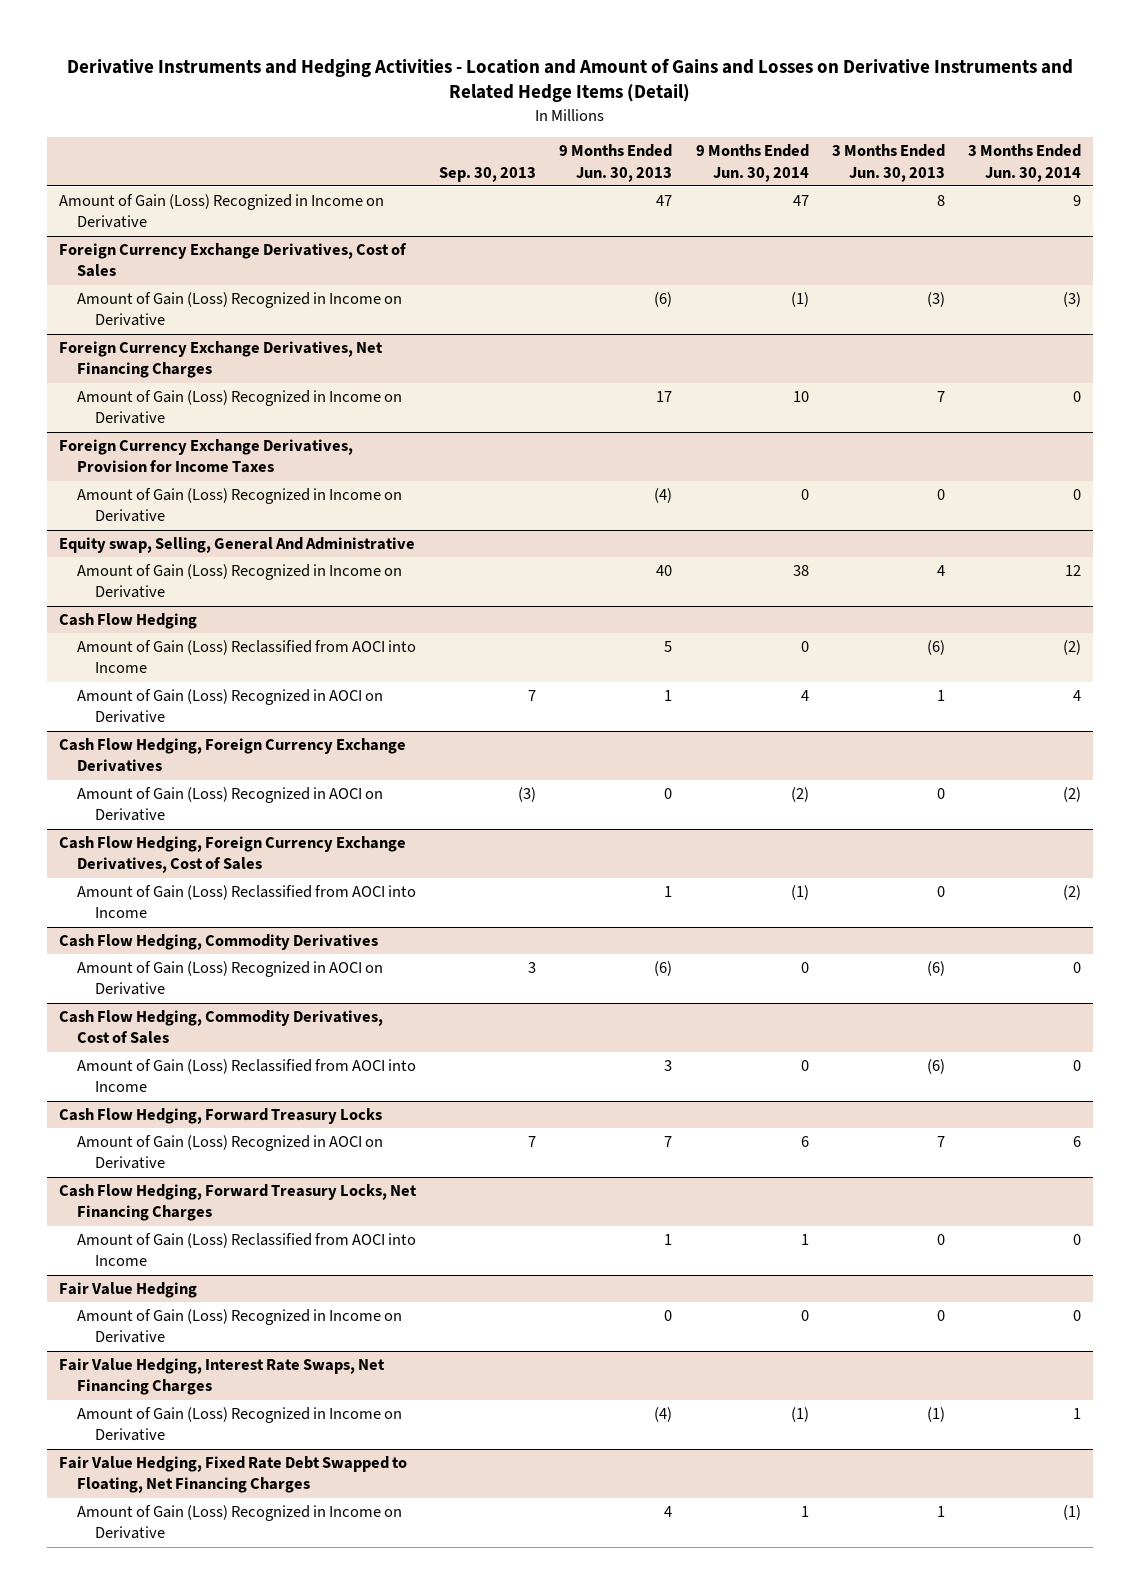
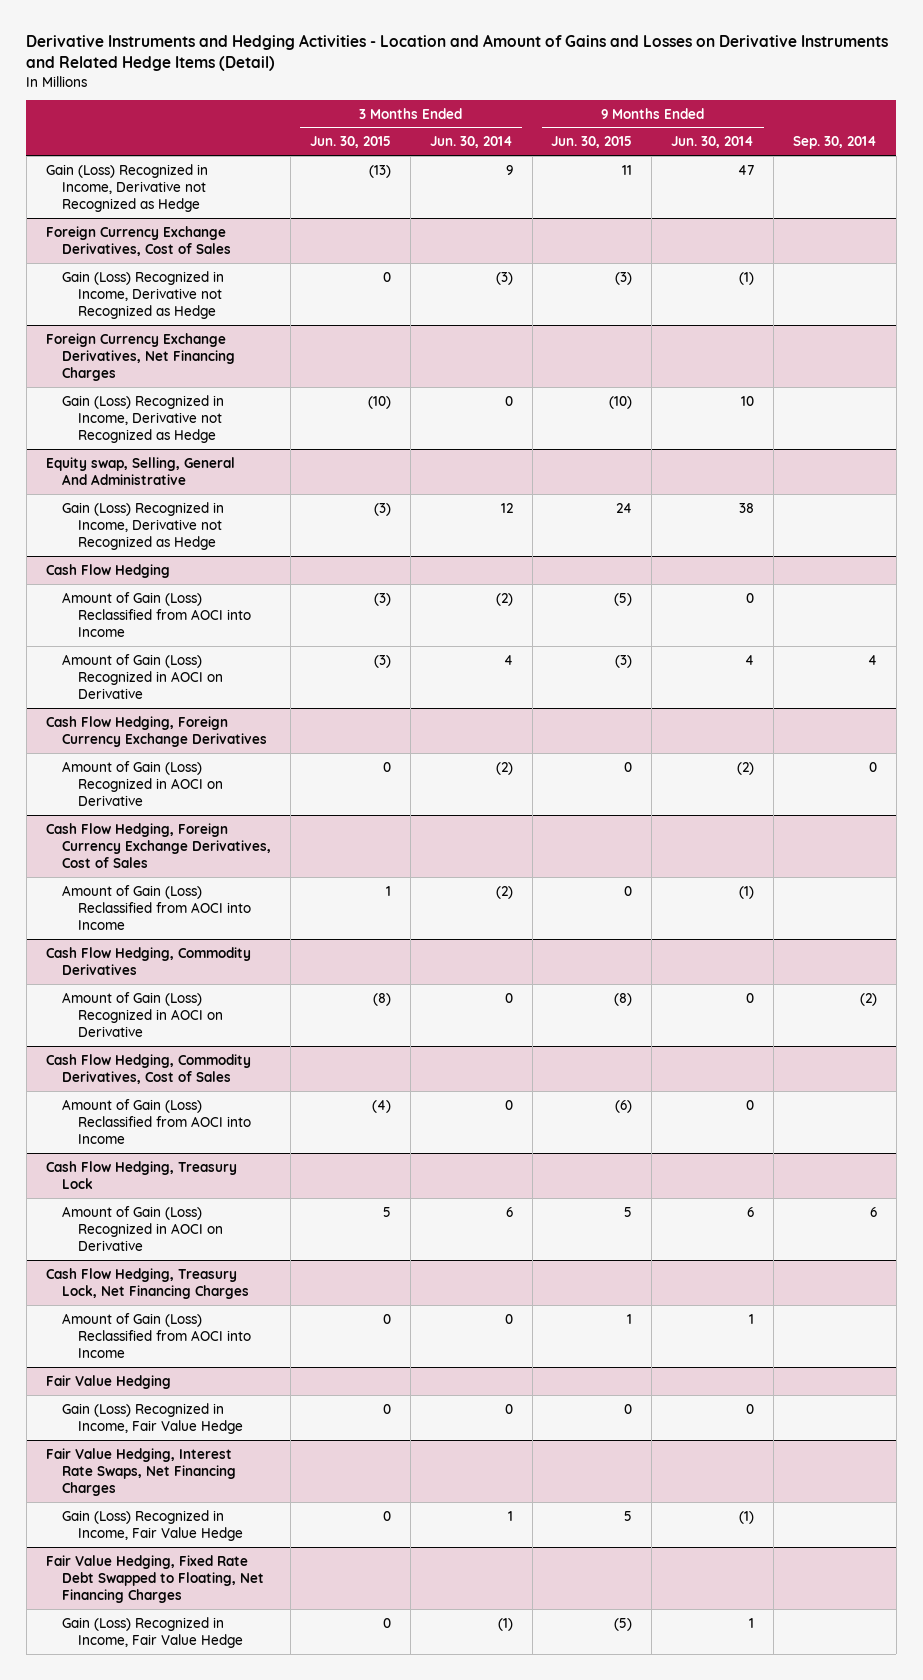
[438,166,536,182] Sep. 30, 2013 -> none
[559,144,673,182] 9 Months Ended Jun. 30, 2013 -> none
[831,144,945,182] 3 Months Ended Jun. 30, 2013 -> none
none -> [309,136,391,149] Jun. 30, 2015
none -> [551,136,633,149] Jun. 30, 2015
none -> [792,136,877,150] Sep. 30, 2014
[58,194,384,229] Amount of Gain (Loss) Recognized in Income on Derivative -> [45,163,208,213] Gain (Loss) Recognized in Income, Derivative not Recognized as Hedge
[76,292,402,327] Amount of Gain (Loss) Recognized in Income on Derivative -> [62,270,225,320] Gain (Loss) Recognized in Income, Derivative not Recognized as Hedge
[58,439,353,474] Foreign Currency Exchange Derivatives, Provision for Income Taxes -> none
[76,488,402,523] Amount of Gain (Loss) Recognized in Income on Derivative -> none
[76,390,402,425] Amount of Gain (Loss) Recognized in Income on Derivative -> [62,394,225,444] Gain (Loss) Recognized in Income, Derivative not Recognized as Hedge
[76,564,402,599] Amount of Gain (Loss) Recognized in Income on Derivative -> [62,501,225,551] Gain (Loss) Recognized in Income, Derivative not Recognized as Hedge
[58,1108,382,1125] Cash Flow Hedging, Forward Treasury Locks -> [45,1160,237,1189] Cash Flow Hedging, Treasury Lock
[58,1184,417,1222] Cash Flow Hedging, Forward Treasury Locks, Net Financing Charges -> [45,1267,250,1299] Cash Flow Hedging, Treasury Lock, Net Financing Charges
[76,1309,402,1344] Amount of Gain (Loss) Recognized in Income on Derivative -> [62,1402,244,1434] Gain (Loss) Recognized in Income, Fair Value Hedge
[76,1407,402,1442] Amount of Gain (Loss) Recognized in Income on Derivative -> [62,1509,244,1541] Gain (Loss) Recognized in Income, Fair Value Hedge
[76,1505,402,1540] Amount of Gain (Loss) Recognized in Income on Derivative -> [62,1616,244,1648] Gain (Loss) Recognized in Income, Fair Value Hedge

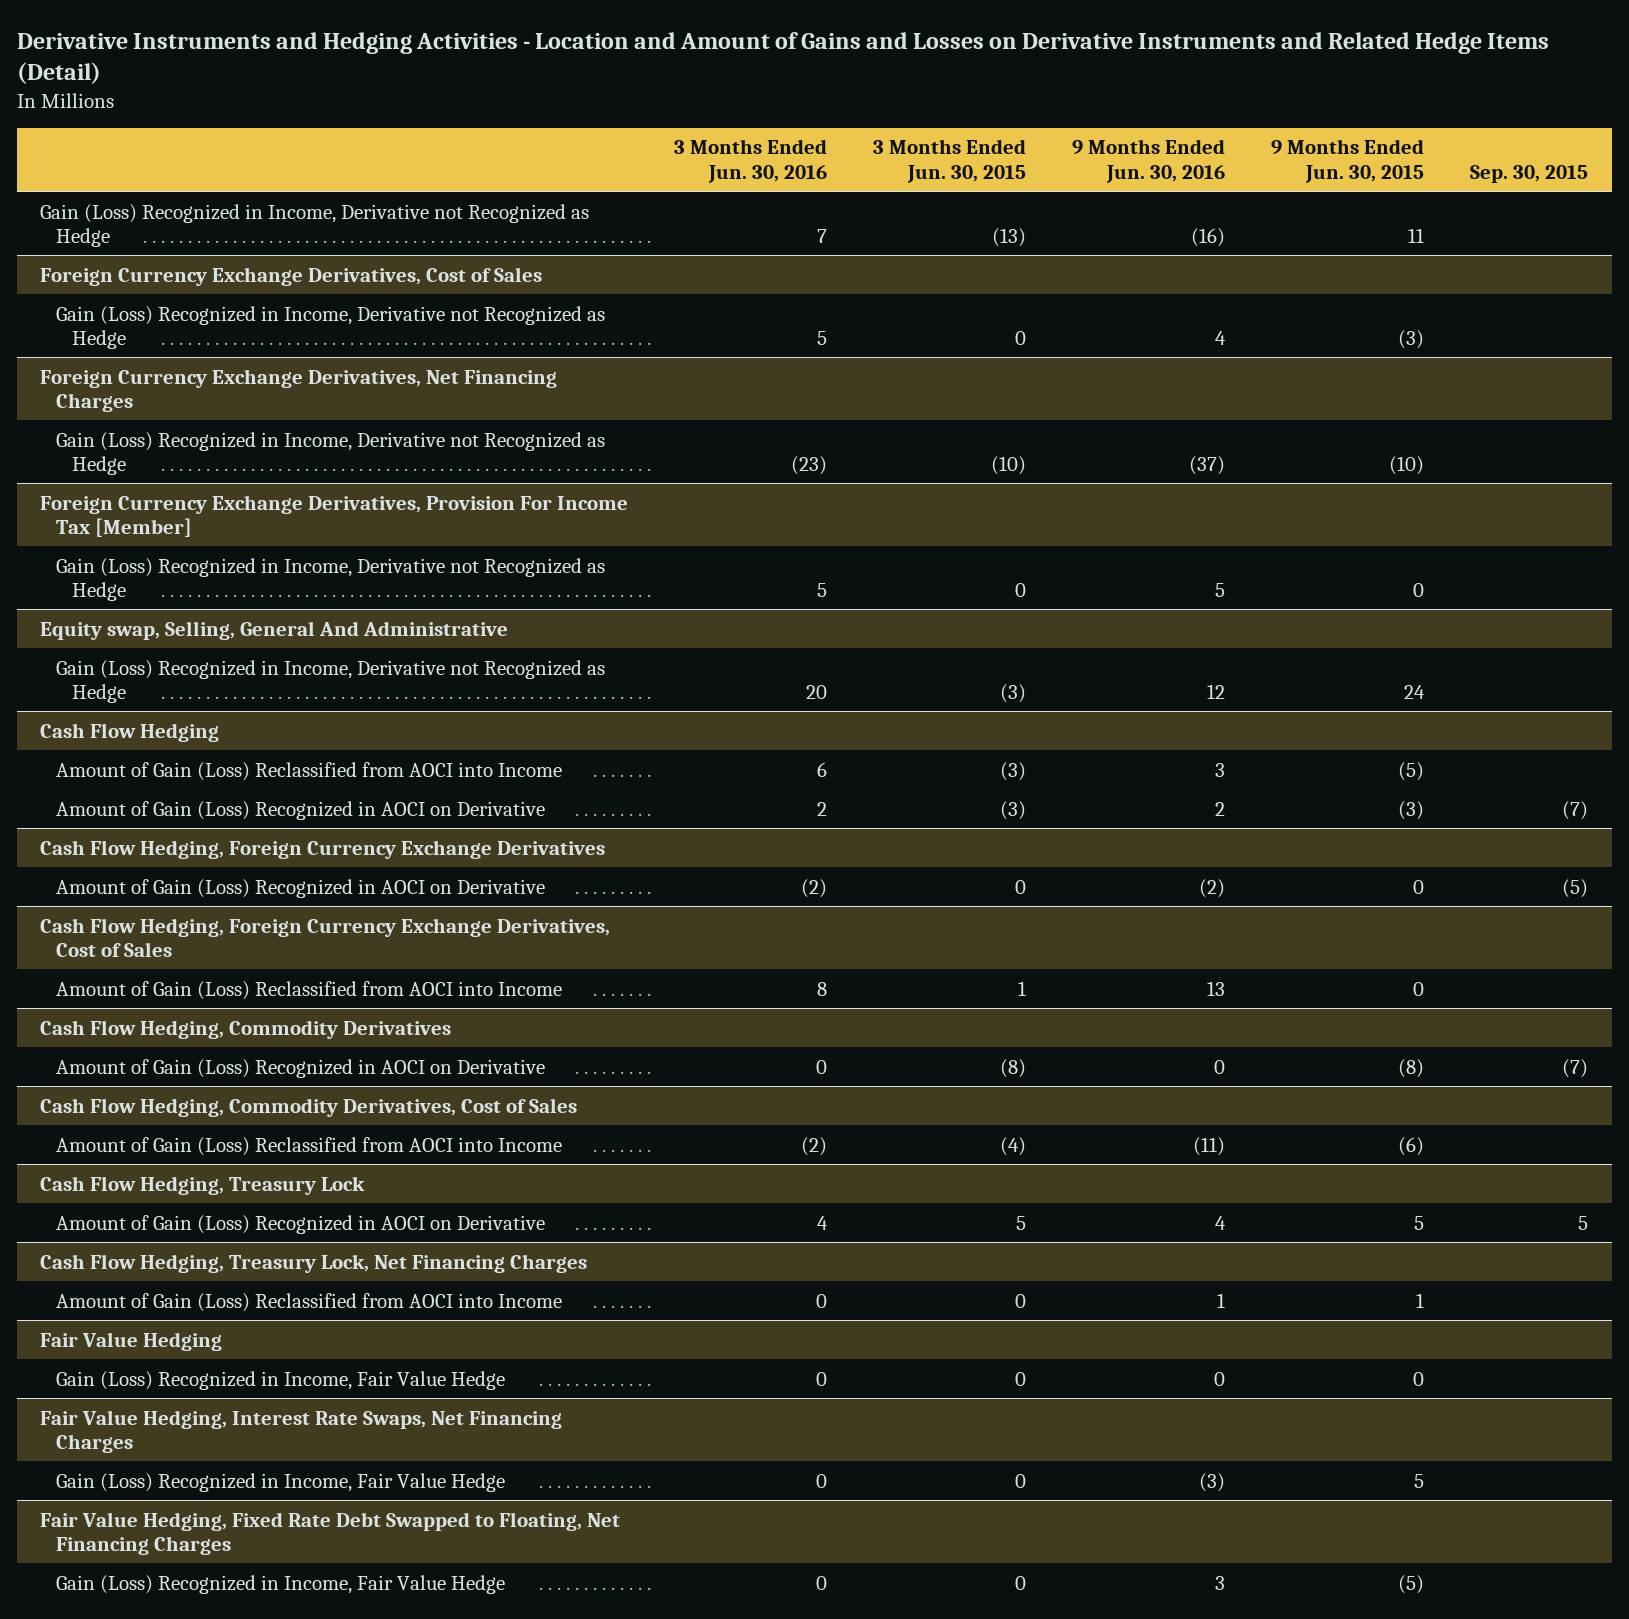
[429,136,513,149] Jun. 30, 2014 -> none
[671,136,755,149] Jun. 30, 2014 -> none
[792,136,877,150] Sep. 30, 2014 -> none
none -> [674,139,828,183] 3 Months Ended Jun. 30, 2016
none -> [1072,139,1226,183] 9 Months Ended Jun. 30, 2016
none -> [1470,164,1589,183] Sep. 30, 2015
none -> [40,494,629,537] Foreign Currency Exchange Derivatives, Provision For Income Tax [Member]
none -> [56,557,606,601] Gain (Loss) Recognized in Income, Derivative not Recognized as Hedge

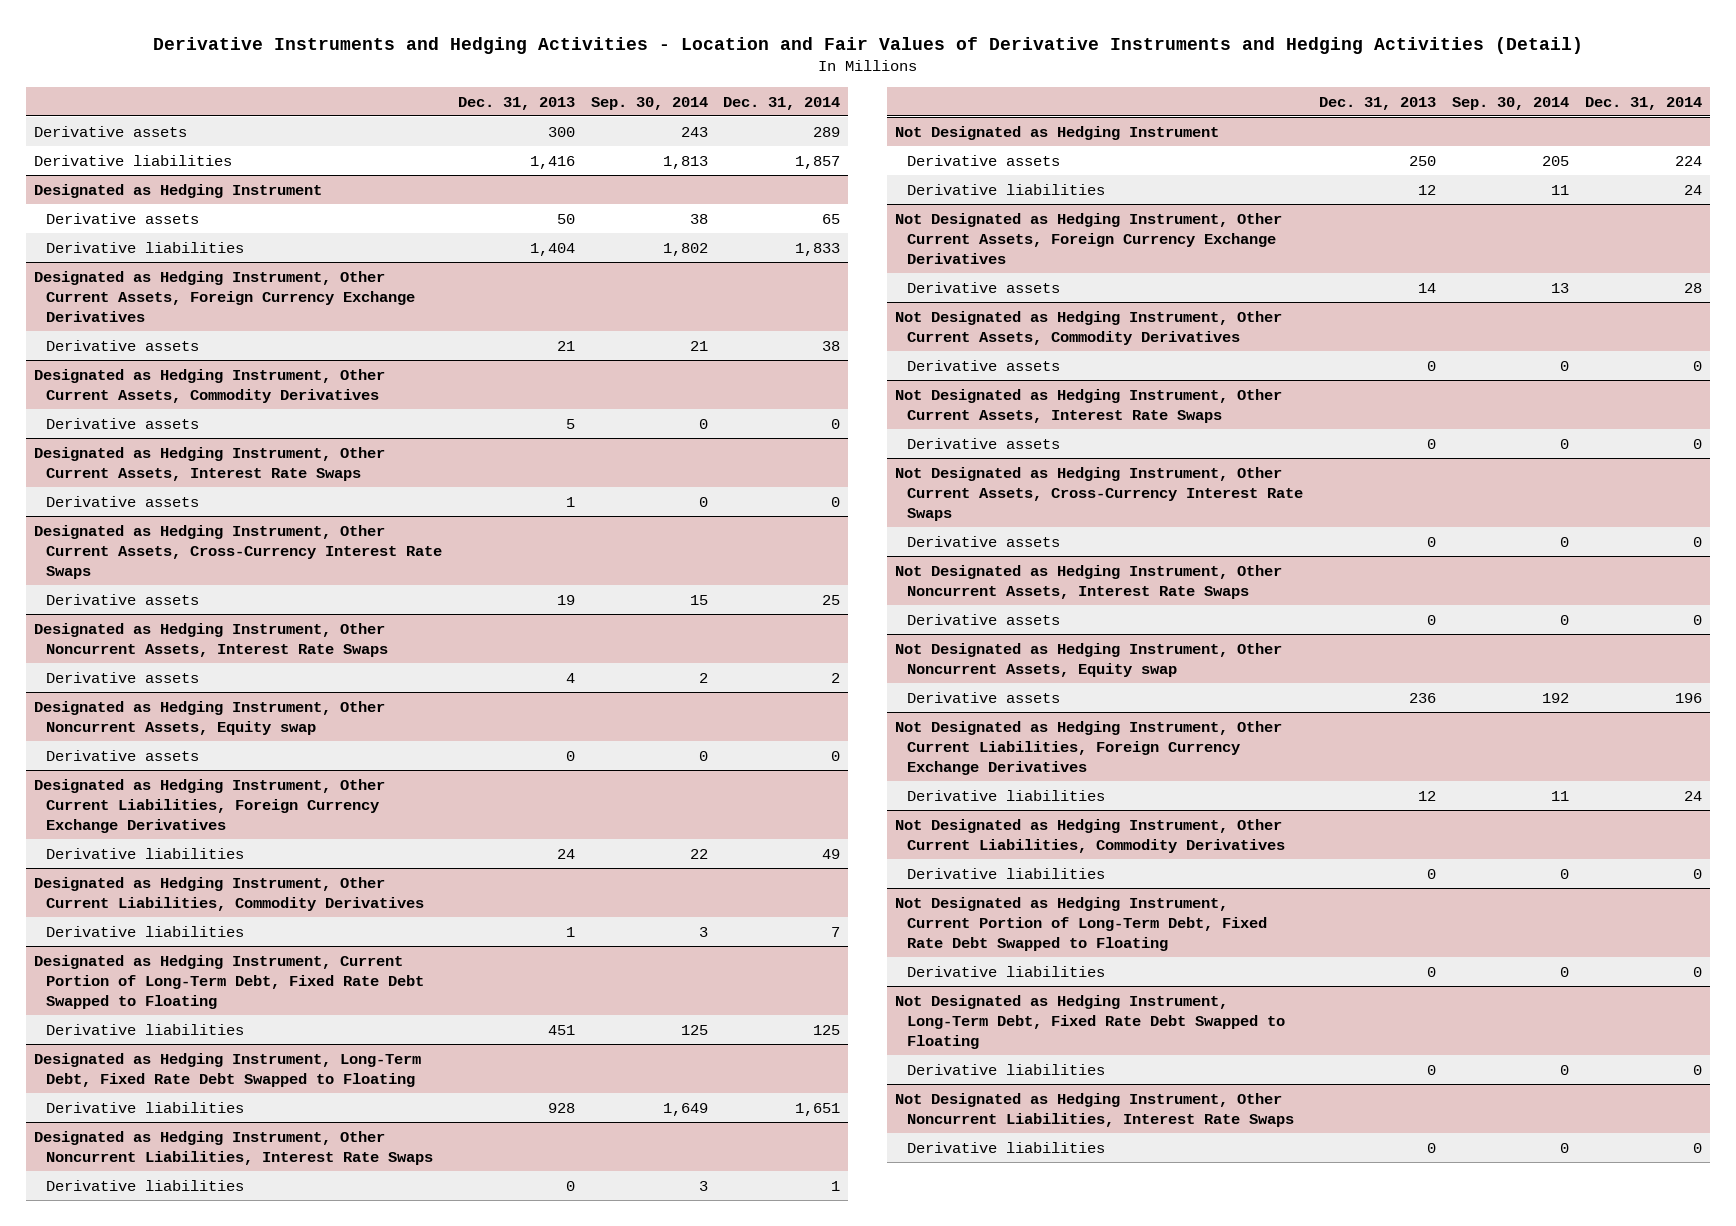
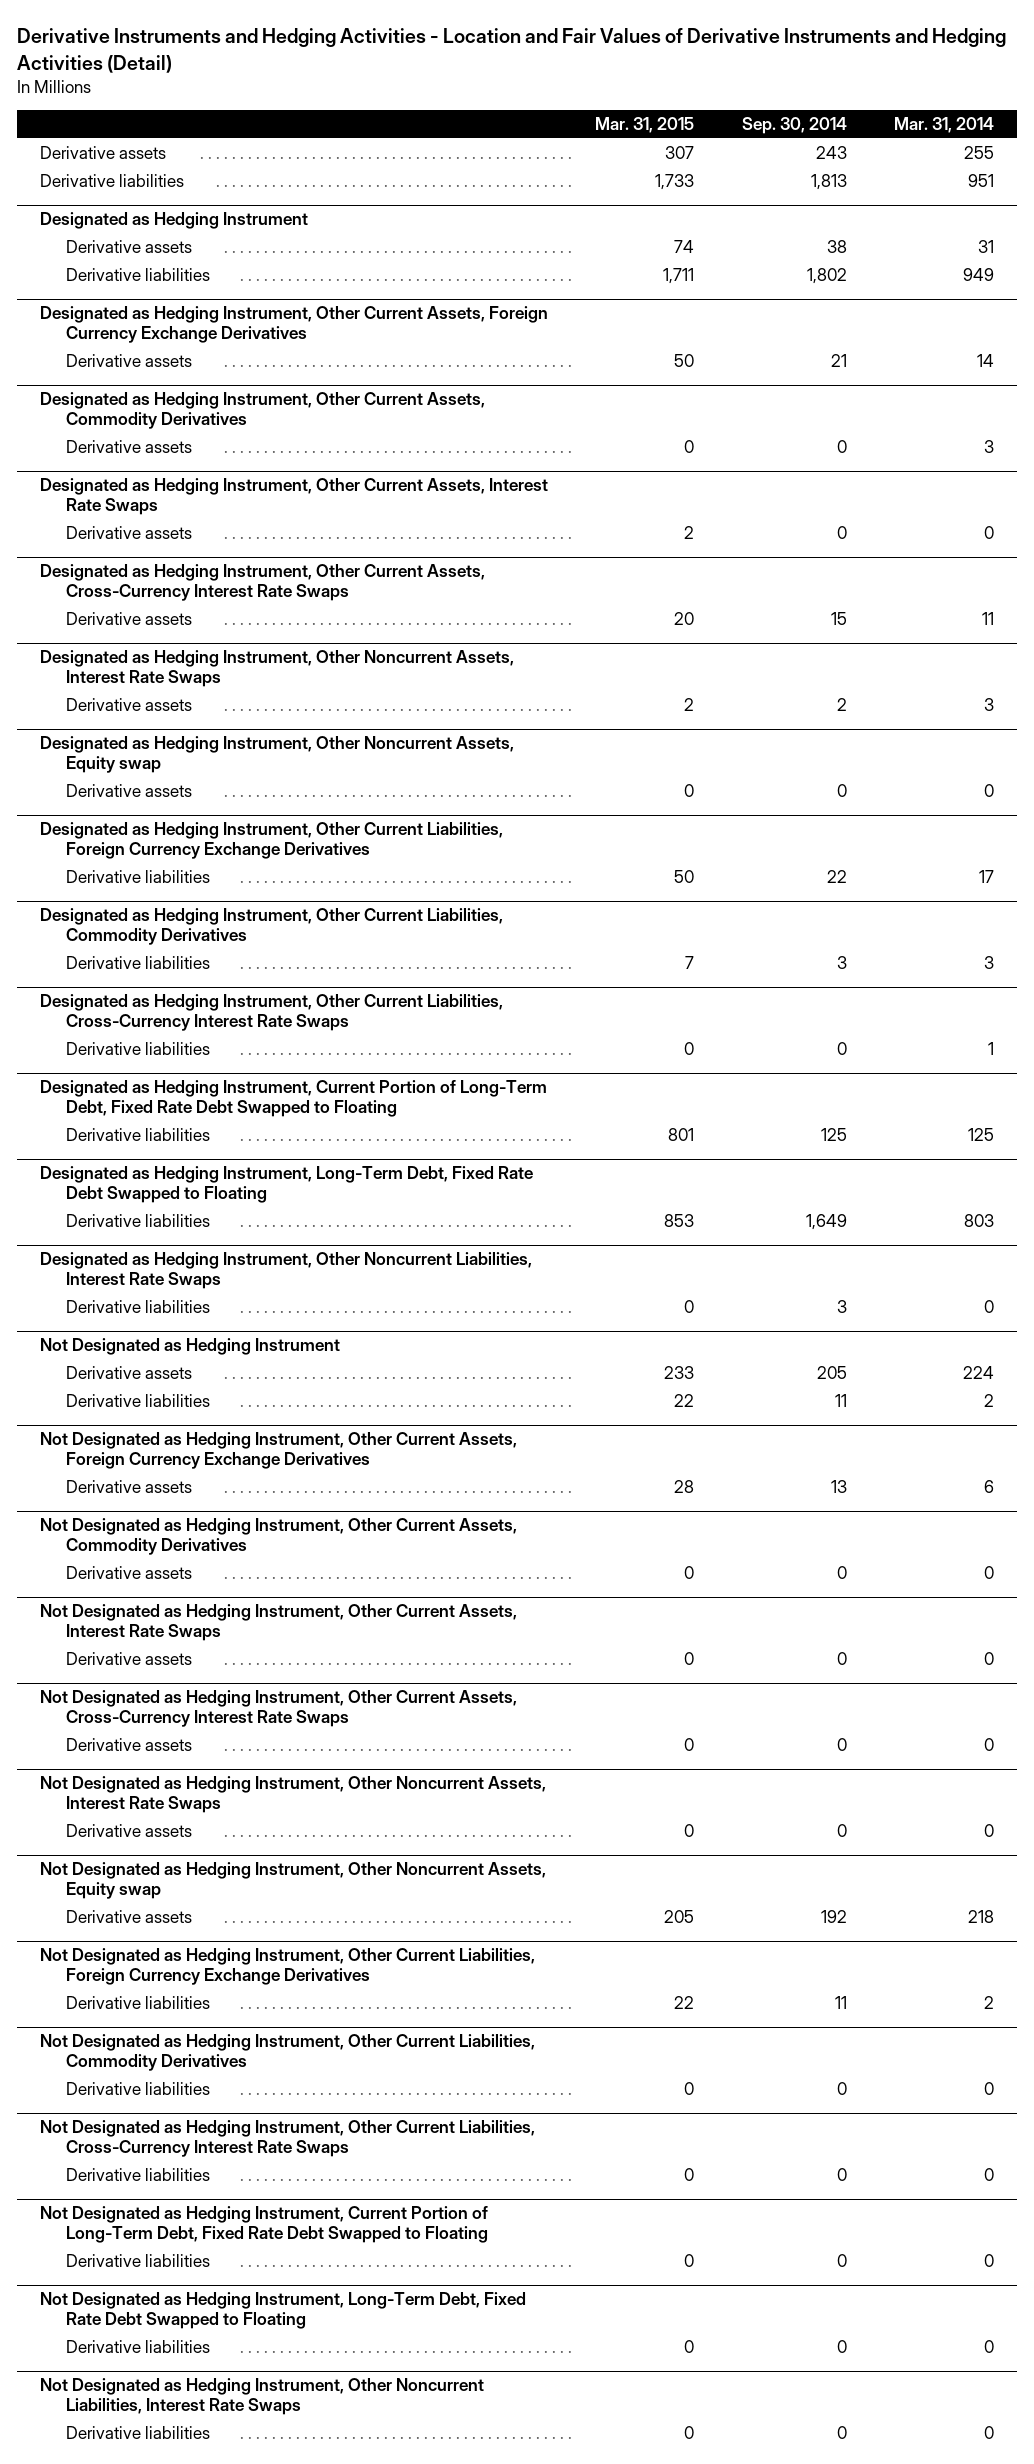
[457,96,575,110] Dec. 31, 2013 -> none
[723,96,841,110] Dec. 31, 2014 -> none
none -> [595,117,695,134] Mar. 31, 2015
none -> [893,117,994,134] Mar. 31, 2014
none -> [40,994,504,1032] Designated as Hedging Instrument, Other Current Liabilities, Cross-Currency Interest Rate Swaps
none -> [65,1042,210,1056] Derivative liabilities
none -> [40,2120,536,2158] Not Designated as Hedging Instrument, Other Current Liabilities, Cross-Currency Interest Rate Swaps
none -> [65,2168,210,2182] Derivative liabilities

